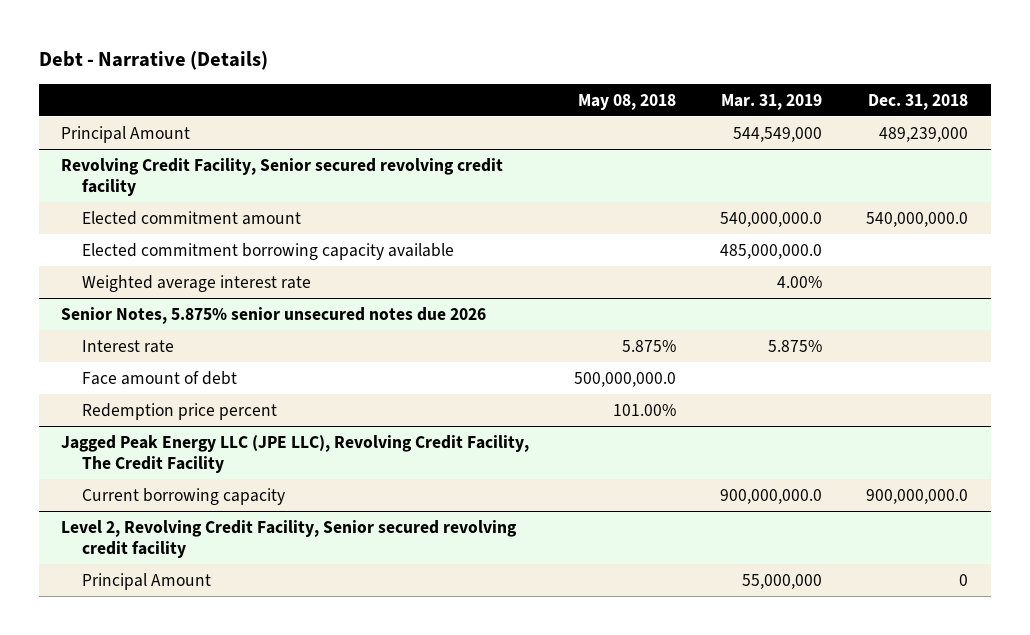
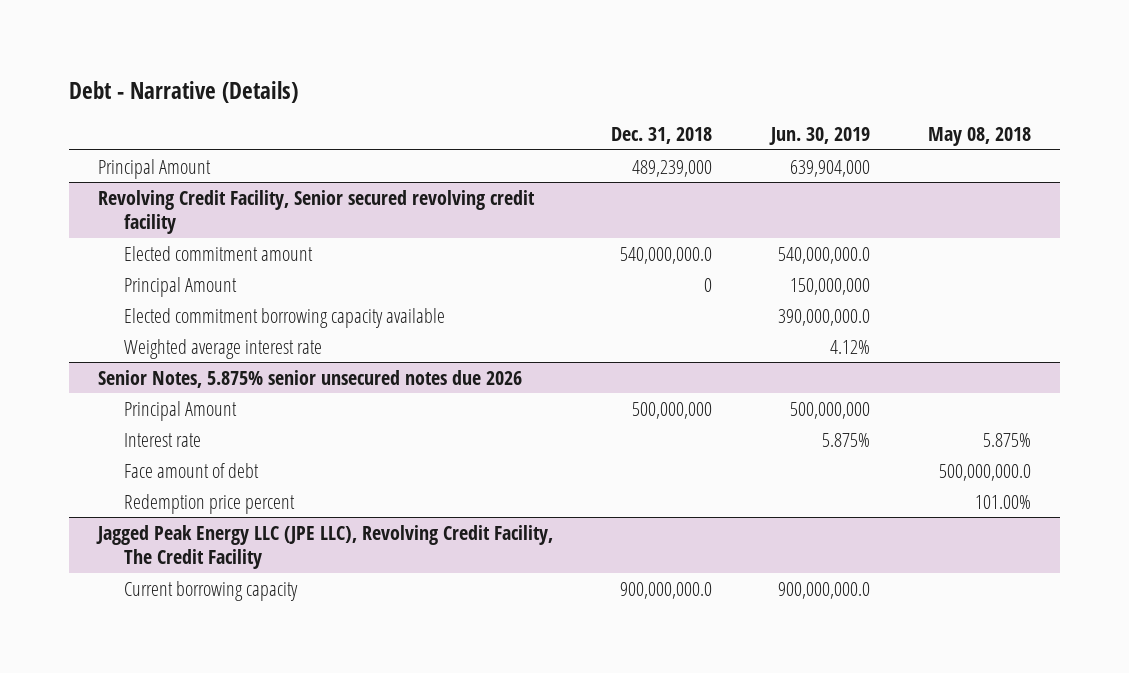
[720,93,822,110] Mar. 31, 2019 -> none
none -> [768,127,870,146] Jun. 30, 2019
none -> [123,276,237,297] Principal Amount
none -> [123,400,237,421] Principal Amount
[61,519,518,558] Level 2, Revolving Credit Facility, Senior secured revolving credit facility -> none
[81,572,211,590] Principal Amount -> none

